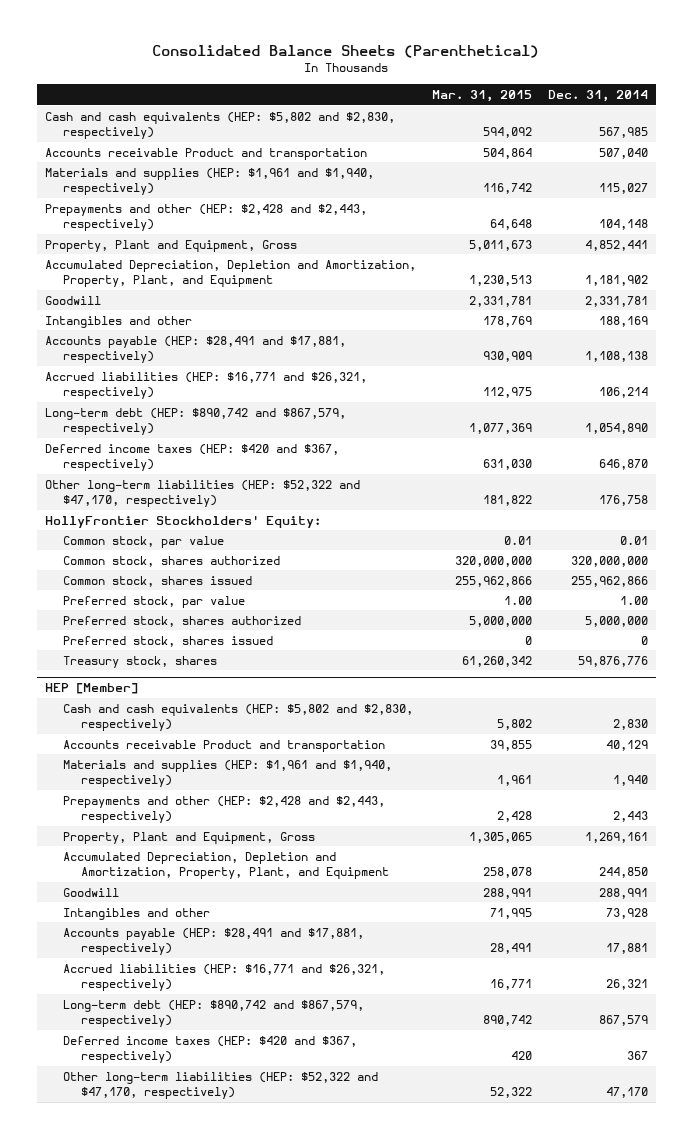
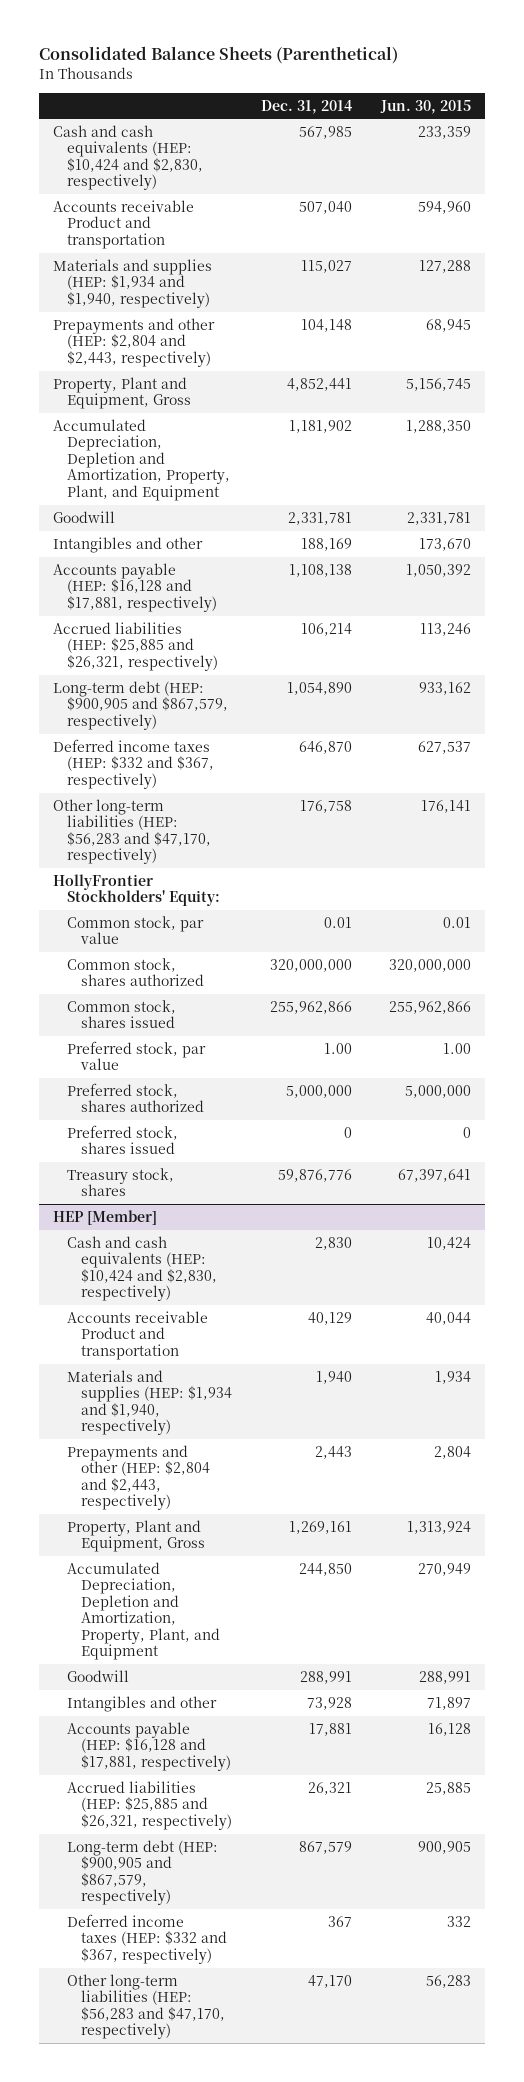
[431,90,532,103] Mar. 31, 2015 -> none
none -> [379,99,471,114] Jun. 30, 2015
[44,111,395,140] Cash and cash equivalents (HEP: $5,802 and $2,830, respectively) -> [53,124,204,191] Cash and cash equivalents (HEP: $10,424 and $2,830, respectively)
[44,167,374,196] Materials and supplies (HEP: $1,961 and $1,940, respectively) -> [53,258,213,308] Materials and supplies (HEP: $1,934 and $1,940, respectively)
[44,203,367,232] Prepayments and other (HEP: $2,428 and $2,443, respectively) -> [53,317,216,367] Prepayments and other (HEP: $2,804 and $2,443, respectively)
[44,335,346,364] Accounts payable (HEP: $28,491 and $17,881, respectively) -> [53,562,218,612] Accounts payable (HEP: $16,128 and $17,881, respectively)
[44,371,367,400] Accrued liabilities (HEP: $16,771 and $26,321, respectively) -> [53,621,219,671] Accrued liabilities (HEP: $25,885 and $26,321, respectively)
[44,407,346,436] Long-term debt (HEP: $890,742 and $867,579, respectively) -> [53,680,229,730] Long-term debt (HEP: $900,905 and $867,579, respectively)
[44,443,339,472] Deferred income taxes (HEP: $420 and $367, respectively) -> [53,738,215,789] Deferred income taxes (HEP: $332 and $367, respectively)
[44,479,360,508] Other long-term liabilities (HEP: $52,322 and $47,170, respectively) -> [53,798,212,865] Other long-term liabilities (HEP: $56,283 and $47,170, respectively)
[63,703,414,732] Cash and cash equivalents (HEP: $5,802 and $2,830, respectively) -> [67,1235,217,1302] Cash and cash equivalents (HEP: $10,424 and $2,830, respectively)
[63,759,393,788] Materials and supplies (HEP: $1,961 and $1,940, respectively) -> [67,1369,232,1436] Materials and supplies (HEP: $1,934 and $1,940, respectively)
[63,795,386,824] Prepayments and other (HEP: $2,428 and $2,443, respectively) -> [67,1444,210,1511] Prepayments and other (HEP: $2,804 and $2,443, respectively)
[63,927,365,956] Accounts payable (HEP: $28,491 and $17,881, respectively) -> [67,1721,231,1771] Accounts payable (HEP: $16,128 and $17,881, respectively)
[63,963,386,992] Accrued liabilities (HEP: $16,771 and $26,321, respectively) -> [67,1780,232,1830] Accrued liabilities (HEP: $25,885 and $26,321, respectively)
[63,999,365,1028] Long-term debt (HEP: $890,742 and $867,579, respectively) -> [67,1839,219,1906] Long-term debt (HEP: $900,905 and $867,579, respectively)
[63,1035,358,1064] Deferred income taxes (HEP: $420 and $367, respectively) -> [67,1913,227,1964] Deferred income taxes (HEP: $332 and $367, respectively)
[63,1071,379,1100] Other long-term liabilities (HEP: $52,322 and $47,170, respectively) -> [67,1973,225,2040] Other long-term liabilities (HEP: $56,283 and $47,170, respectively)

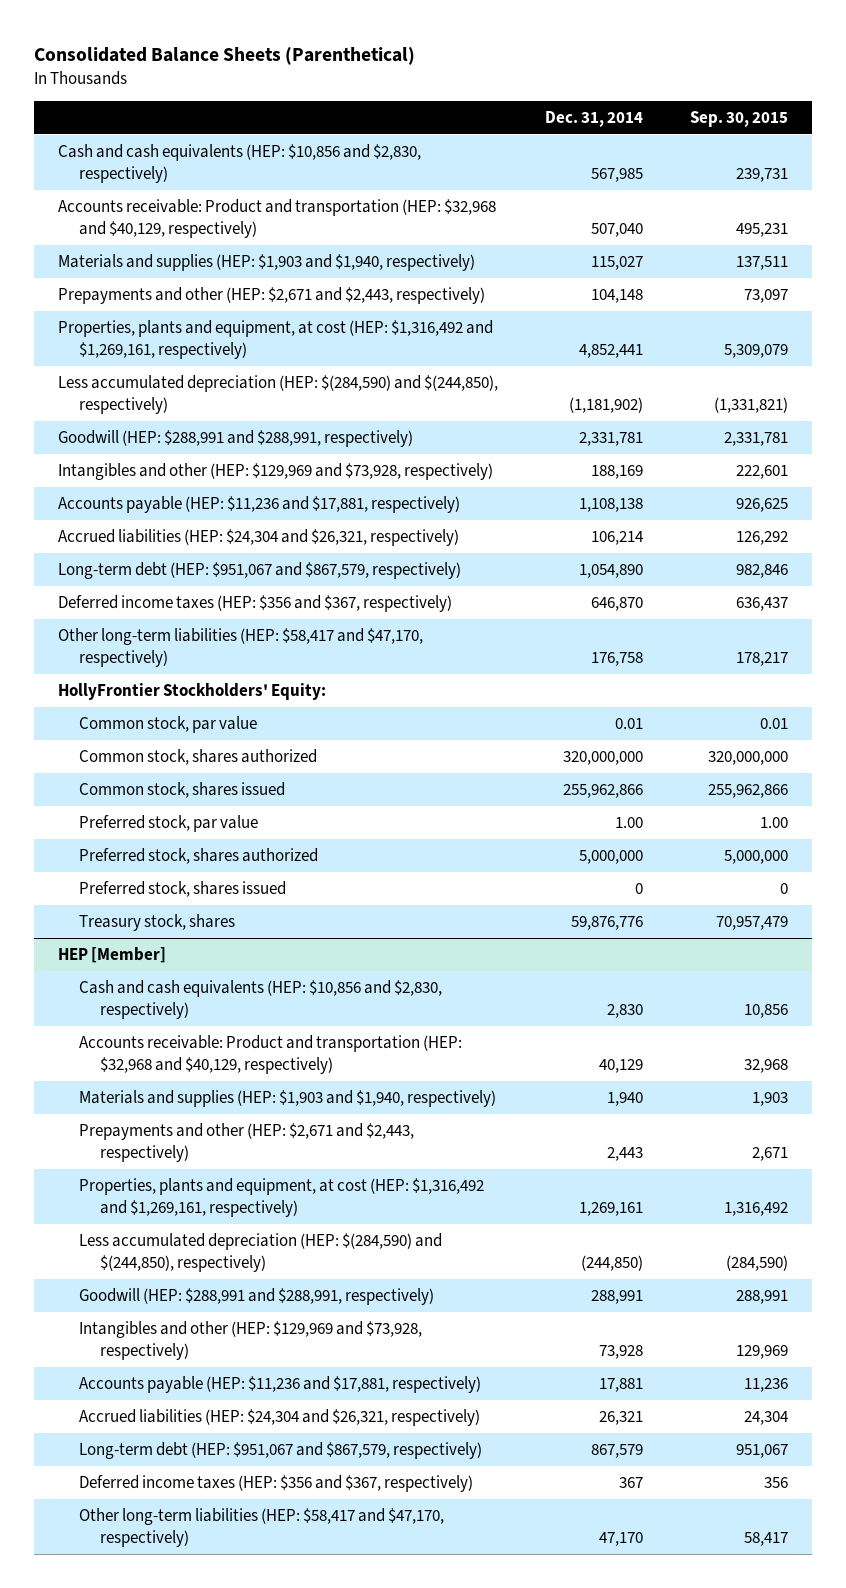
[379,99,471,114] Jun. 30, 2015 -> none
none -> [690,111,789,128] Sep. 30, 2015
[53,124,204,191] Cash and cash equivalents (HEP: $10,424 and $2,830, respectively) -> [57,144,421,184] Cash and cash equivalents (HEP: $10,856 and $2,830, respectively)
[53,199,195,249] Accounts receivable Product and transportation -> [57,199,496,239] Accounts receivable: Product and transportation (HEP: $32,968 and $40,129, respectively)
[53,258,213,308] Materials and supplies (HEP: $1,934 and $1,940, respectively) -> [57,254,475,272] Materials and supplies (HEP: $1,903 and $1,940, respectively)
[53,317,216,367] Prepayments and other (HEP: $2,804 and $2,443, respectively) -> [57,287,485,305] Prepayments and other (HEP: $2,671 and $2,443, respectively)
[53,376,192,410] Property, Plant and Equipment, Gross -> [57,320,493,360] Properties, plants and equipment, at cost (HEP: $1,316,492 and $1,269,161, respectively)
[53,418,231,501] Accumulated Depreciation, Depletion and Amortization, Property, Plant, and Equipment -> [57,375,498,415] Less accumulated depreciation (HEP: $(284,590) and $(244,850), respectively)
[288,419,352,433] 1,181,902 -> [569,397,644,414] (1,181,902)
[53,510,116,523] Goodwill -> [57,430,413,448] Goodwill (HEP: $288,991 and $288,991, respectively)
[53,536,204,553] Intangibles and other -> [57,463,493,481] Intangibles and other (HEP: $129,969 and $73,928, respectively)
[53,562,218,612] Accounts payable (HEP: $16,128 and $17,881, respectively) -> [57,496,460,514] Accounts payable (HEP: $11,236 and $17,881, respectively)
[53,621,219,671] Accrued liabilities (HEP: $25,885 and $26,321, respectively) -> [57,529,459,547] Accrued liabilities (HEP: $24,304 and $26,321, respectively)
[53,680,229,730] Long-term debt (HEP: $900,905 and $867,579, respectively) -> [57,562,461,580] Long-term debt (HEP: $951,067 and $867,579, respectively)
[53,738,215,789] Deferred income taxes (HEP: $332 and $367, respectively) -> [57,595,452,613] Deferred income taxes (HEP: $356 and $367, respectively)
[53,798,212,865] Other long-term liabilities (HEP: $56,283 and $47,170, respectively) -> [57,628,423,668] Other long-term liabilities (HEP: $58,417 and $47,170, respectively)
[67,1235,217,1302] Cash and cash equivalents (HEP: $10,424 and $2,830, respectively) -> [78,980,442,1020] Cash and cash equivalents (HEP: $10,856 and $2,830, respectively)
[67,1310,209,1360] Accounts receivable Product and transportation -> [78,1035,462,1075] Accounts receivable: Product and transportation (HEP: $32,968 and $40,129, respectively)
[67,1369,232,1436] Materials and supplies (HEP: $1,934 and $1,940, respectively) -> [78,1090,496,1108] Materials and supplies (HEP: $1,903 and $1,940, respectively)
[67,1444,210,1511] Prepayments and other (HEP: $2,804 and $2,443, respectively) -> [78,1123,414,1163] Prepayments and other (HEP: $2,671 and $2,443, respectively)
[67,1519,205,1553] Property, Plant and Equipment, Gross -> [78,1178,484,1218] Properties, plants and equipment, at cost (HEP: $1,316,492 and $1,269,161, respectively)
[67,1561,220,1661] Accumulated Depreciation, Depletion and Amortization, Property, Plant, and Equipment -> [78,1233,442,1273] Less accumulated depreciation (HEP: $(284,590) and $(244,850), respectively)
[298,1562,352,1576] 244,850 -> [581,1255,644,1272] (244,850)
[67,1669,130,1682] Goodwill -> [78,1288,434,1306] Goodwill (HEP: $288,991 and $288,991, respectively)
[67,1695,218,1712] Intangibles and other -> [78,1321,422,1361] Intangibles and other (HEP: $129,969 and $73,928, respectively)
[67,1721,231,1771] Accounts payable (HEP: $16,128 and $17,881, respectively) -> [78,1376,481,1394] Accounts payable (HEP: $11,236 and $17,881, respectively)
[67,1780,232,1830] Accrued liabilities (HEP: $25,885 and $26,321, respectively) -> [78,1409,480,1427] Accrued liabilities (HEP: $24,304 and $26,321, respectively)
[67,1839,219,1906] Long-term debt (HEP: $900,905 and $867,579, respectively) -> [78,1442,482,1460] Long-term debt (HEP: $951,067 and $867,579, respectively)
[67,1913,227,1964] Deferred income taxes (HEP: $332 and $367, respectively) -> [78,1475,473,1493] Deferred income taxes (HEP: $356 and $367, respectively)
[67,1973,225,2040] Other long-term liabilities (HEP: $56,283 and $47,170, respectively) -> [78,1508,444,1548] Other long-term liabilities (HEP: $58,417 and $47,170, respectively)

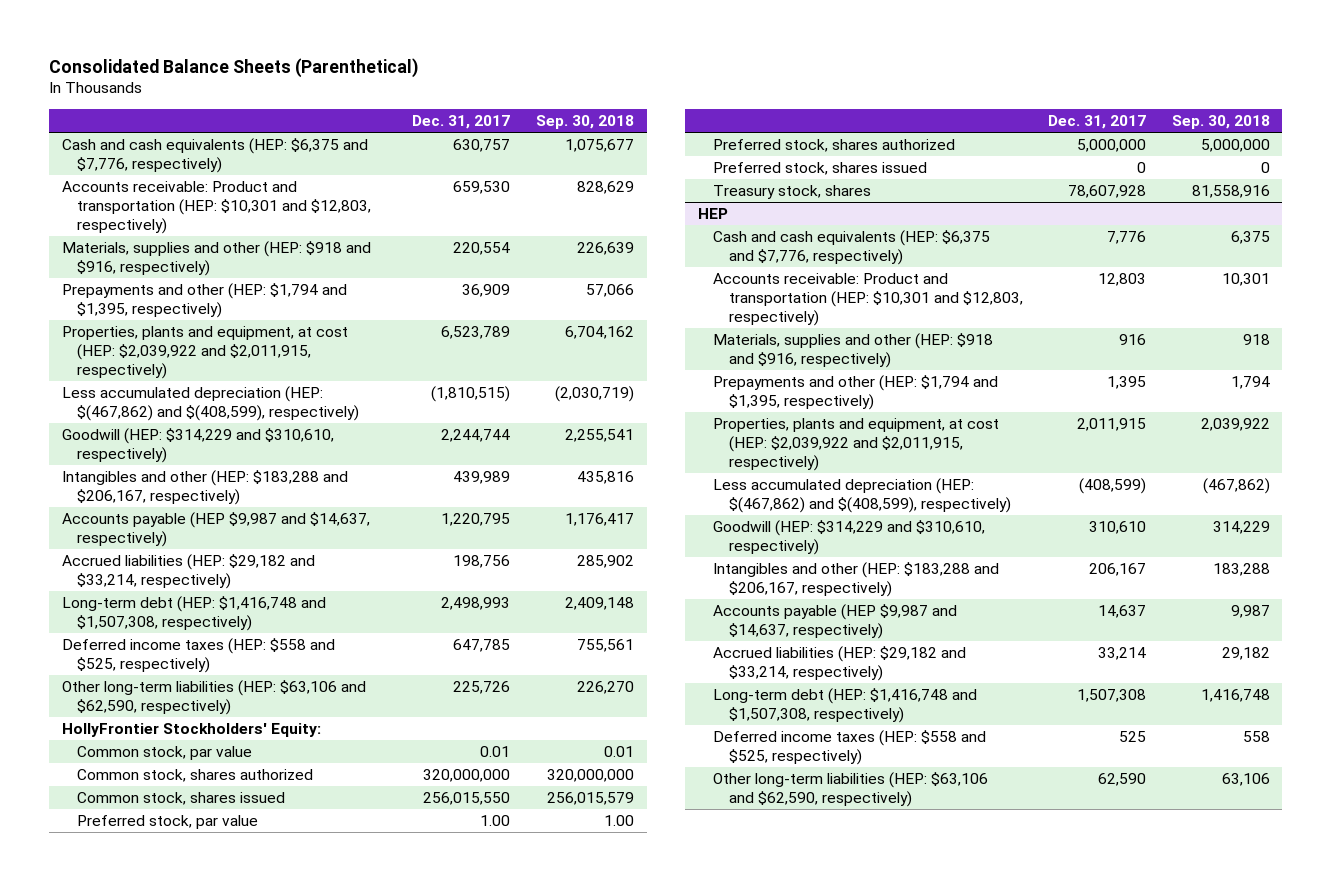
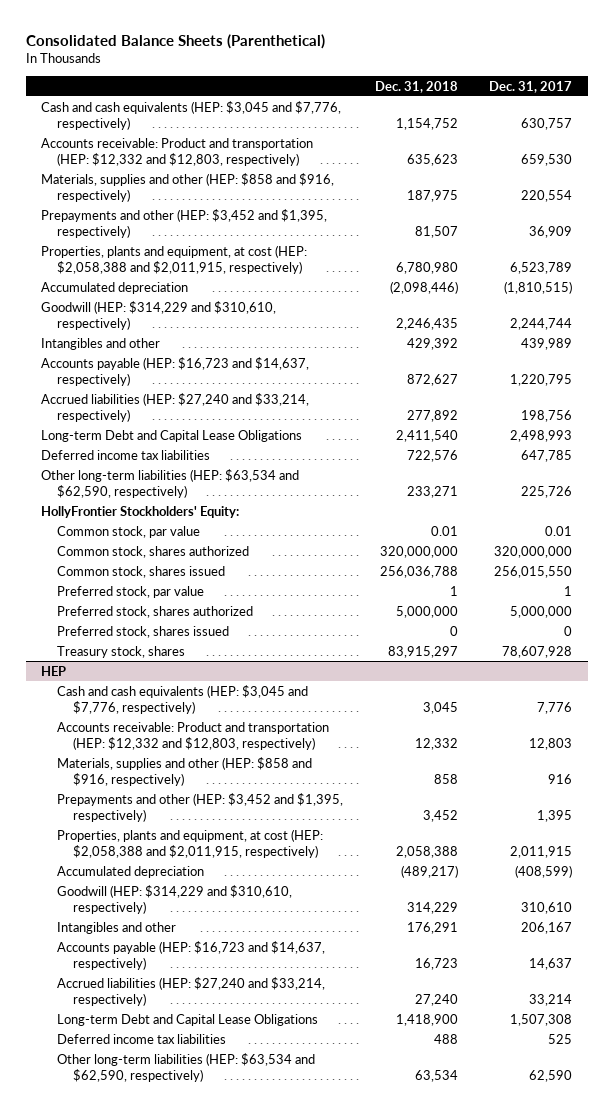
[535,114,634,129] Sep. 30, 2018 -> none
none -> [374,80,458,93] Dec. 31, 2018
[61,138,368,173] Cash and cash equivalents (HEP: $6,375 and $7,776, respectively) -> [41,100,342,130] Cash and cash equivalents (HEP: $3,045 and $7,776, respectively)
[61,181,372,234] Accounts receivable: Product and transportation (HEP: $10,301 and $12,803, respectively) -> [41,137,314,166] Accounts receivable: Product and transportation (HEP: $12,332 and $12,803, respectively)
[61,241,371,276] Materials, supplies and other (HEP: $918 and $916, respectively) -> [41,172,335,202] Materials, supplies and other (HEP: $858 and $916, respectively)
[61,283,347,318] Prepayments and other (HEP: $1,794 and $1,395, respectively) -> [41,208,328,238] Prepayments and other (HEP: $3,452 and $1,395, respectively)
[61,326,348,379] Properties, plants and equipment, at cost (HEP: $2,039,922 and $2,011,915, respectively) -> [41,244,308,274] Properties, plants and equipment, at cost (HEP: $2,058,388 and $2,011,915, respectively)
[61,386,360,421] Less accumulated depreciation (HEP: $(467,862) and $(408,599), respectively) -> [41,281,189,294] Accumulated depreciation
[61,470,348,505] Intangibles and other (HEP: $183,288 and $206,167, respectively) -> [41,337,161,350] Intangibles and other
[61,512,370,547] Accounts payable (HEP $9,987 and $14,637, respectively) -> [41,356,310,386] Accounts payable (HEP: $16,723 and $14,637, respectively)
[61,554,315,589] Accrued liabilities (HEP: $29,182 and $33,214, respectively) -> [41,392,310,422] Accrued liabilities (HEP: $27,240 and $33,214, respectively)
[61,596,326,631] Long-term debt (HEP: $1,416,748 and $1,507,308, respectively) -> [41,429,303,442] Long-term Debt and Capital Lease Obligations
[61,638,335,673] Deferred income taxes (HEP: $558 and $525, respectively) -> [41,449,211,460] Deferred income tax liabilities
[61,680,366,715] Other long-term liabilities (HEP: $63,106 and $62,590, respectively) -> [41,468,300,498] Other long-term liabilities (HEP: $63,534 and $62,590, respectively)
[480,815,511,827] 1.00 -> [563,585,572,596] 1
[713,230,991,265] Cash and cash equivalents (HEP: $6,375 and $7,776, respectively) -> [57,684,309,714] Cash and cash equivalents (HEP: $3,045 and $7,776, respectively)
[713,273,1023,326] Accounts receivable: Product and transportation (HEP: $10,301 and $12,803, respectively) -> [57,721,330,750] Accounts receivable: Product and transportation (HEP: $12,332 and $12,803, respectively)
[713,333,994,368] Materials, supplies and other (HEP: $918 and $916, respectively) -> [57,756,313,786] Materials, supplies and other (HEP: $858 and $916, respectively)
[713,375,999,410] Prepayments and other (HEP: $1,794 and $1,395, respectively) -> [57,792,344,822] Prepayments and other (HEP: $3,452 and $1,395, respectively)
[713,418,1000,471] Properties, plants and equipment, at cost (HEP: $2,039,922 and $2,011,915, respectively) -> [57,828,324,858] Properties, plants and equipment, at cost (HEP: $2,058,388 and $2,011,915, respectively)
[713,478,1011,513] Less accumulated depreciation (HEP: $(467,862) and $(408,599), respectively) -> [57,865,205,878] Accumulated depreciation
[713,562,1000,597] Intangibles and other (HEP: $183,288 and $206,167, respectively) -> [57,921,177,934] Intangibles and other
[713,604,958,639] Accounts payable (HEP $9,987 and $14,637, respectively) -> [57,940,326,970] Accounts payable (HEP: $16,723 and $14,637, respectively)
[713,646,967,681] Accrued liabilities (HEP: $29,182 and $33,214, respectively) -> [57,976,326,1006] Accrued liabilities (HEP: $27,240 and $33,214, respectively)
[713,688,978,723] Long-term debt (HEP: $1,416,748 and $1,507,308, respectively) -> [57,1013,319,1026] Long-term Debt and Capital Lease Obligations
[713,730,987,765] Deferred income taxes (HEP: $558 and $525, respectively) -> [57,1033,227,1044] Deferred income tax liabilities
[713,772,989,807] Other long-term liabilities (HEP: $63,106 and $62,590, respectively) -> [57,1052,316,1082] Other long-term liabilities (HEP: $63,534 and $62,590, respectively)

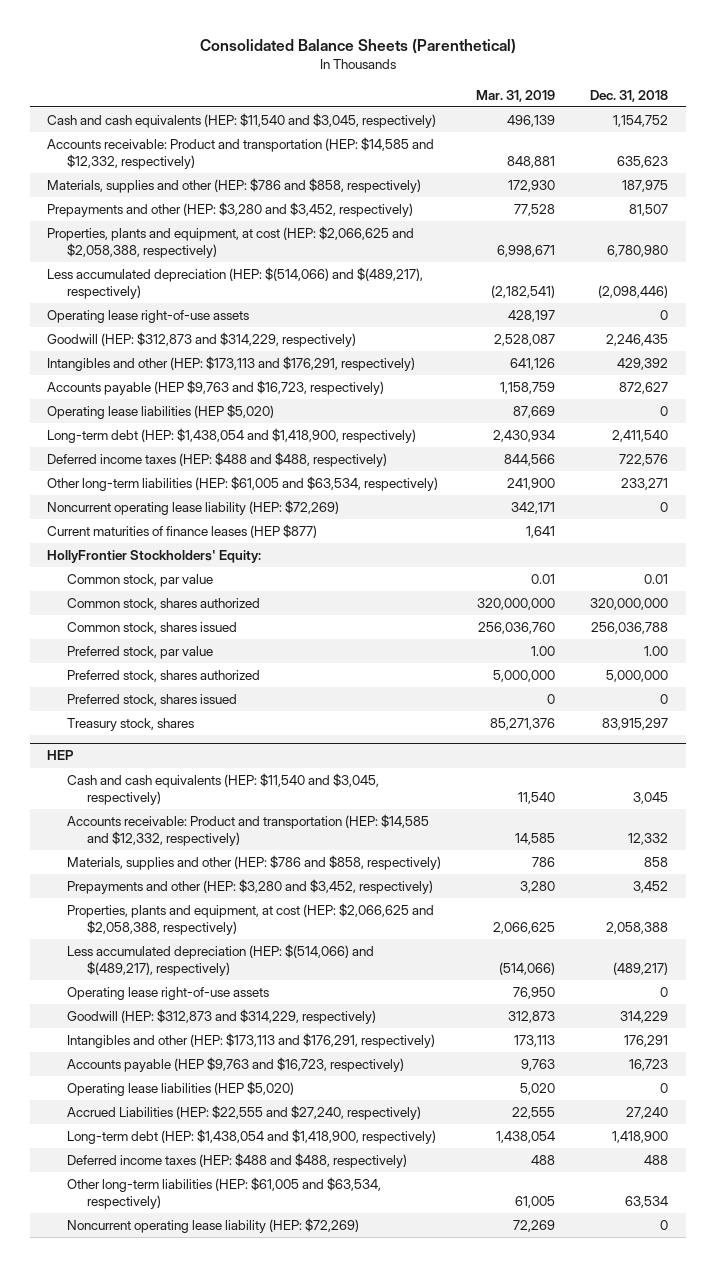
[488,80,572,93] Dec. 31, 2017 -> none
none -> [476,89,556,102] Mar. 31, 2019
[41,392,310,422] Accrued liabilities (HEP: $27,240 and $33,214, respectively) -> none
[41,100,342,130] Cash and cash equivalents (HEP: $3,045 and $7,776, respectively) -> [47,113,437,129] Cash and cash equivalents (HEP: $11,540 and $3,045, respectively)
[41,137,314,166] Accounts receivable: Product and transportation (HEP: $12,332 and $12,803, respectively) -> [47,137,435,169] Accounts receivable: Product and transportation (HEP: $14,585 and $12,332, respectively)
[41,172,335,202] Materials, supplies and other (HEP: $858 and $916, respectively) -> [47,178,422,194] Materials, supplies and other (HEP: $786 and $858, respectively)
[41,208,328,238] Prepayments and other (HEP: $3,452 and $1,395, respectively) -> [47,202,414,218] Prepayments and other (HEP: $3,280 and $3,452, respectively)
[41,244,308,274] Properties, plants and equipment, at cost (HEP: $2,058,388 and $2,011,915, respectively) -> [47,226,415,258] Properties, plants and equipment, at cost (HEP: $2,066,625 and $2,058,388, respectively)
[41,281,189,294] Accumulated depreciation -> [47,267,424,299] Less accumulated depreciation (HEP: $(514,066) and $(489,217), respectively)
none -> [47,310,250,324] Operating lease right-of-use assets
[41,300,277,330] Goodwill (HEP: $314,229 and $310,610, respectively) -> [47,332,357,348] Goodwill (HEP: $312,873 and $314,229, respectively)
[41,337,161,350] Intangibles and other -> [47,356,416,372] Intangibles and other (HEP: $173,113 and $176,291, respectively)
[41,356,310,386] Accounts payable (HEP: $16,723 and $14,637, respectively) -> [47,380,385,396] Accounts payable (HEP $9,763 and $16,723, respectively)
none -> [47,404,275,420] Operating lease liabilities (HEP $5,020)
[41,429,303,442] Long-term Debt and Capital Lease Obligations -> [47,428,417,444] Long-term debt (HEP: $1,438,054 and $1,418,900, respectively)
[41,449,211,460] Deferred income tax liabilities -> [47,452,388,468] Deferred income taxes (HEP: $488 and $488, respectively)
[41,468,300,498] Other long-term liabilities (HEP: $63,534 and $62,590, respectively) -> [47,476,439,492] Other long-term liabilities (HEP: $61,005 and $63,534, respectively)
none -> [47,500,340,516] Noncurrent operating lease liability (HEP: $72,269)
none -> [47,524,318,539] Current maturities of finance leases (HEP $877)
[449,585,458,596] 1 -> [644,646,669,657] 1.00
[57,684,309,714] Cash and cash equivalents (HEP: $3,045 and $7,776, respectively) -> [67,773,380,805] Cash and cash equivalents (HEP: $11,540 and $3,045, respectively)
[57,721,330,750] Accounts receivable: Product and transportation (HEP: $12,332 and $12,803, respectively) -> [67,814,430,846] Accounts receivable: Product and transportation (HEP: $14,585 and $12,332, respectively)
[57,756,313,786] Materials, supplies and other (HEP: $858 and $916, respectively) -> [67,855,442,871] Materials, supplies and other (HEP: $786 and $858, respectively)
[57,792,344,822] Prepayments and other (HEP: $3,452 and $1,395, respectively) -> [67,879,434,895] Prepayments and other (HEP: $3,280 and $3,452, respectively)
[57,828,324,858] Properties, plants and equipment, at cost (HEP: $2,058,388 and $2,011,915, respectively) -> [67,903,435,935] Properties, plants and equipment, at cost (HEP: $2,066,625 and $2,058,388, respectively)
[57,865,205,878] Accumulated depreciation -> [67,944,375,976] Less accumulated depreciation (HEP: $(514,066) and $(489,217), respectively)
none -> [67,987,270,1001] Operating lease right-of-use assets
[57,884,293,914] Goodwill (HEP: $314,229 and $310,610, respectively) -> [67,1009,377,1025] Goodwill (HEP: $312,873 and $314,229, respectively)
[57,921,177,934] Intangibles and other -> [67,1033,436,1049] Intangibles and other (HEP: $173,113 and $176,291, respectively)
[57,940,326,970] Accounts payable (HEP: $16,723 and $14,637, respectively) -> [67,1057,405,1073] Accounts payable (HEP $9,763 and $16,723, respectively)
none -> [67,1081,295,1097] Operating lease liabilities (HEP $5,020)
[57,976,326,1006] Accrued liabilities (HEP: $27,240 and $33,214, respectively) -> [67,1105,422,1121] Accrued Liabilities (HEP: $22,555 and $27,240, respectively)
[57,1013,319,1026] Long-term Debt and Capital Lease Obligations -> [67,1129,437,1145] Long-term debt (HEP: $1,438,054 and $1,418,900, respectively)
[57,1033,227,1044] Deferred income tax liabilities -> [67,1153,408,1169] Deferred income taxes (HEP: $488 and $488, respectively)
[57,1052,316,1082] Other long-term liabilities (HEP: $63,534 and $62,590, respectively) -> [67,1177,382,1209] Other long-term liabilities (HEP: $61,005 and $63,534, respectively)
none -> [67,1218,360,1234] Noncurrent operating lease liability (HEP: $72,269)

